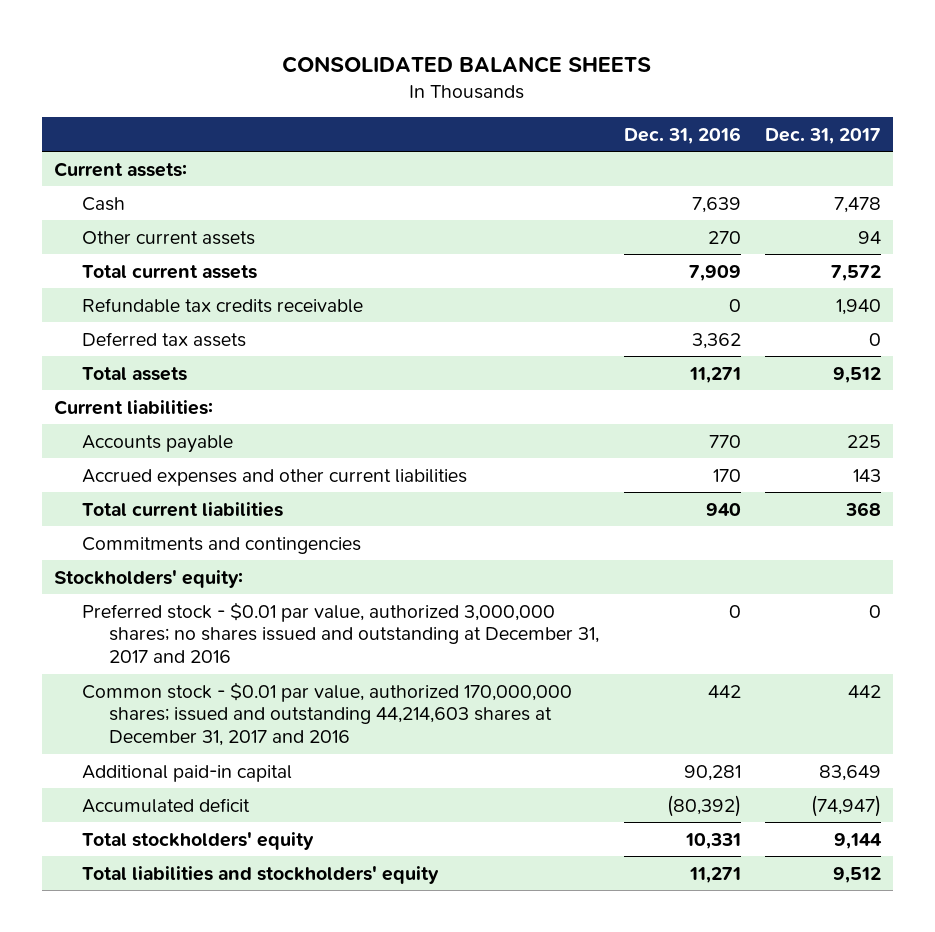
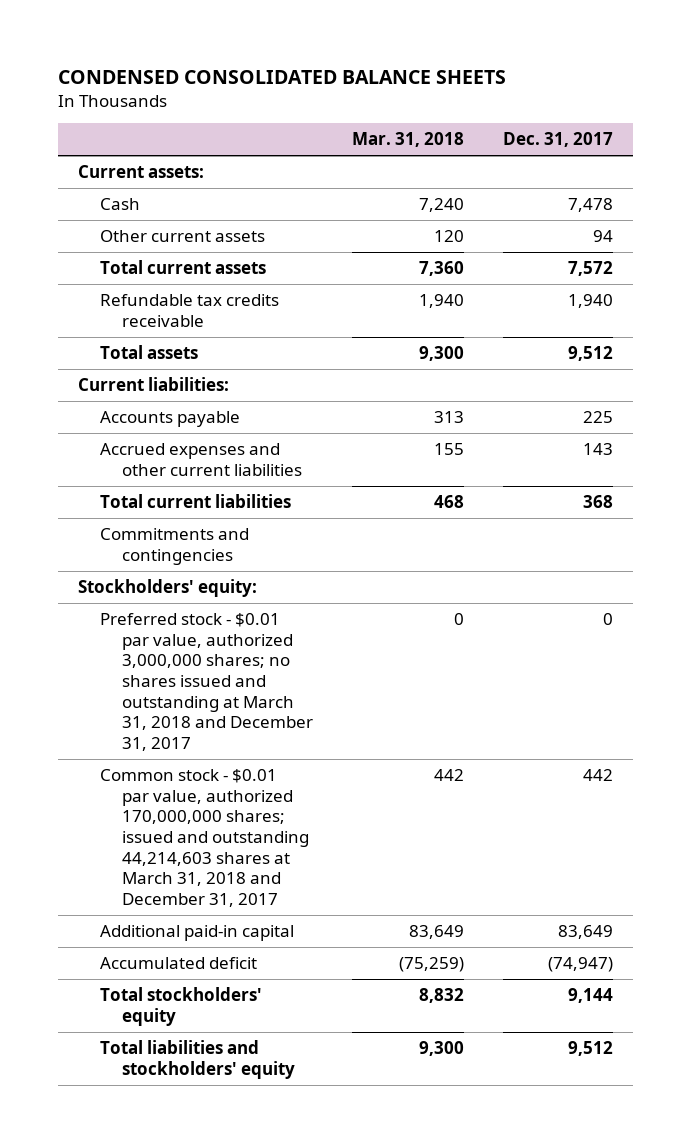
[282,55,652,73] CONSOLIDATED BALANCE SHEETS -> [57,69,506,84] CONDENSED CONSOLIDATED BALANCE SHEETS
[623,126,741,144] Dec. 31, 2016 -> none
none -> [351,132,464,148] Mar. 31, 2018
[81,331,246,347] Deferred tax assets -> none
[81,601,600,664] Preferred stock - $0.01 par value, authorized 3,000,000 shares; no shares issued and outstanding at December 31, 2017 and 2016 -> [99,613,313,752] Preferred stock - $0.01 par value, authorized 3,000,000 shares; no shares issued and outstanding at March 31, 2018 and December 31, 2017
[81,681,572,747] Common stock - $0.01 par value, authorized 170,000,000 shares; issued and outstanding 44,214,603 shares at December 31, 2017 and 2016 -> [99,769,309,908] Common stock - $0.01 par value, authorized 170,000,000 shares; issued and outstanding 44,214,603 shares at March 31, 2018 and December 31, 2017

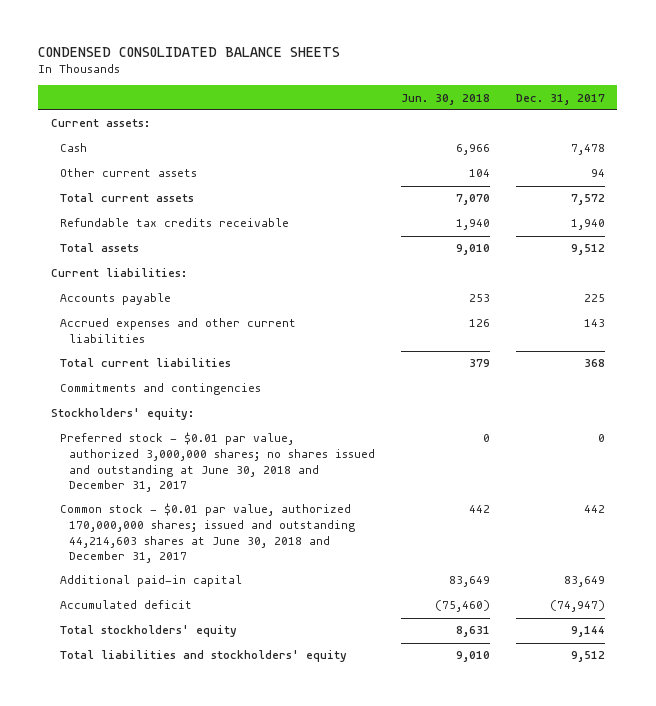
[351,132,464,148] Mar. 31, 2018 -> none
none -> [400,93,490,105] Jun. 30, 2018
[99,613,313,752] Preferred stock - $0.01 par value, authorized 3,000,000 shares; no shares issued and outstanding at March 31, 2018 and December 31, 2017 -> [60,432,375,493] Preferred stock - $0.01 par value, authorized 3,000,000 shares; no shares issued and outstanding at June 30, 2018 and December 31, 2017
[99,769,309,908] Common stock - $0.01 par value, authorized 170,000,000 shares; issued and outstanding 44,214,603 shares at March 31, 2018 and December 31, 2017 -> [60,503,355,564] Common stock - $0.01 par value, authorized 170,000,000 shares; issued and outstanding 44,214,603 shares at June 30, 2018 and December 31, 2017

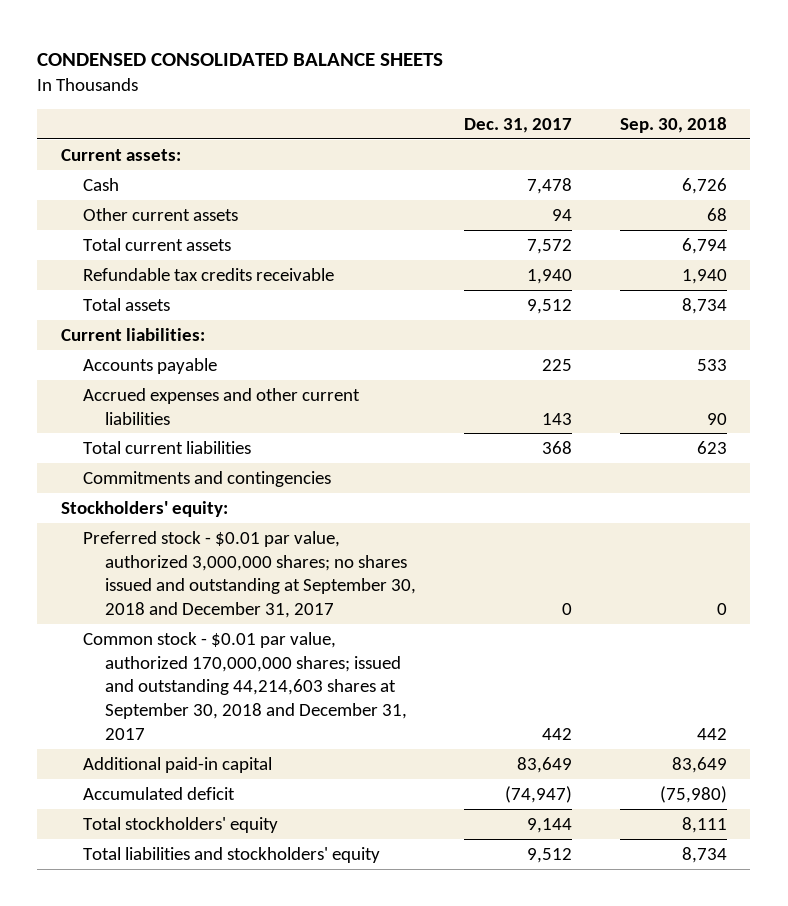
[400,93,490,105] Jun. 30, 2018 -> none
none -> [619,116,727,133] Sep. 30, 2018
[60,432,375,493] Preferred stock - $0.01 par value, authorized 3,000,000 shares; no shares issued and outstanding at June 30, 2018 and December 31, 2017 -> [83,530,417,619] Preferred stock - $0.01 par value, authorized 3,000,000 shares; no shares issued and outstanding at September 30, 2018 and December 31, 2017
[60,503,355,564] Common stock - $0.01 par value, authorized 170,000,000 shares; issued and outstanding 44,214,603 shares at June 30, 2018 and December 31, 2017 -> [83,631,408,740] Common stock - $0.01 par value, authorized 170,000,000 shares; issued and outstanding 44,214,603 shares at September 30, 2018 and December 31, 2017

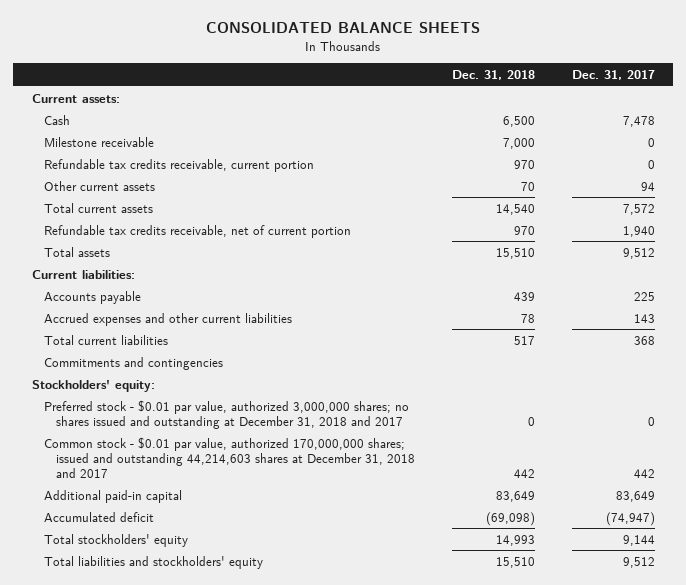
[37,52,444,66] CONDENSED CONSOLIDATED BALANCE SHEETS -> [206,22,481,34] CONSOLIDATED BALANCE SHEETS
[619,116,727,133] Sep. 30, 2018 -> none
none -> [451,70,535,81] Dec. 31, 2018
none -> [43,136,154,147] Milestone receivable
none -> [43,158,314,172] Refundable tax credits receivable, current portion
[83,267,335,281] Refundable tax credits receivable -> [43,224,351,238] Refundable tax credits receivable, net of current portion
[83,530,417,619] Preferred stock - $0.01 par value, authorized 3,000,000 shares; no shares issued and outstanding at September 30, 2018 and December 31, 2017 -> [43,399,409,429] Preferred stock - $0.01 par value, authorized 3,000,000 shares; no shares issued and outstanding at December 31, 2018 and 2017
[83,631,408,740] Common stock - $0.01 par value, authorized 170,000,000 shares; issued and outstanding 44,214,603 shares at September 30, 2018 and December 31, 2017 -> [43,436,415,478] Common stock - $0.01 par value, authorized 170,000,000 shares; issued and outstanding 44,214,603 shares at December 31, 2018 and 2017

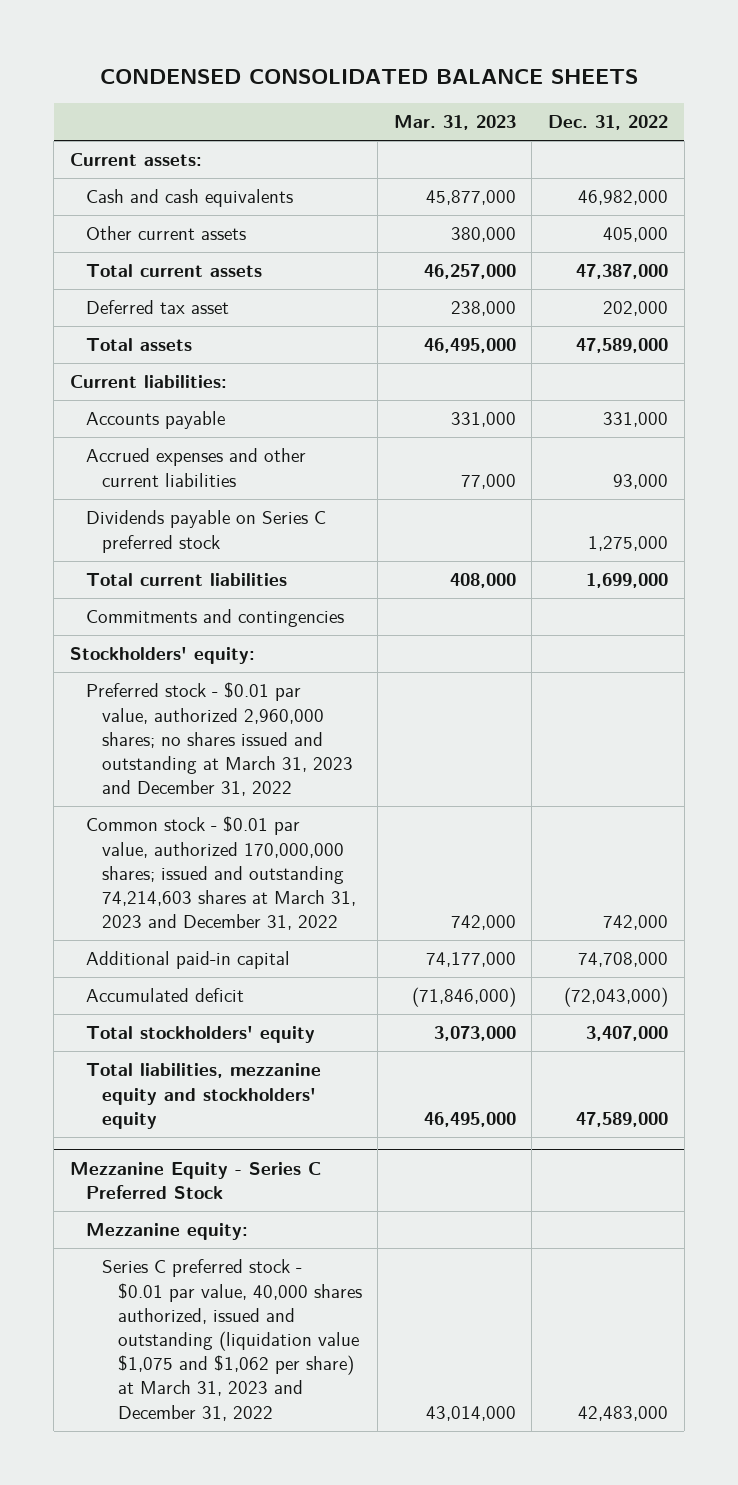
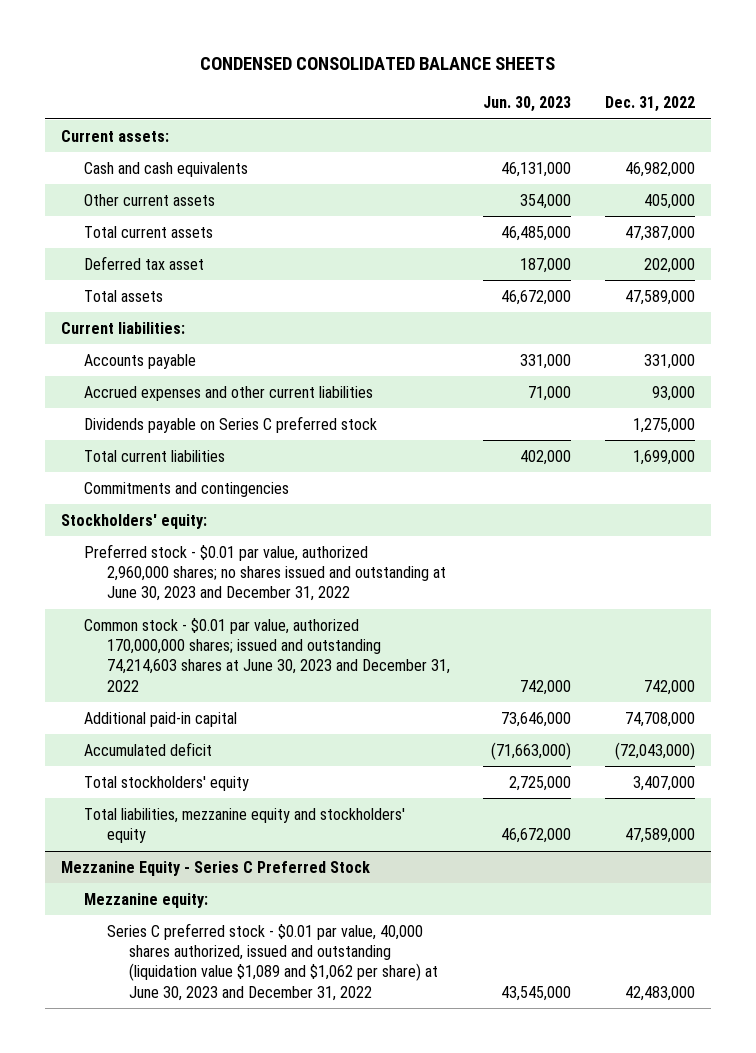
[393,114,516,130] Mar. 31, 2023 -> none
none -> [483,96,572,113] Jun. 30, 2023
[85,682,353,797] Preferred stock - $0.01 par value, authorized 2,960,000 shares; no shares issued and outstanding at March 31, 2023 and December 31, 2022 -> [84,543,446,602] Preferred stock - $0.01 par value, authorized 2,960,000 shares; no shares issued and outstanding at June 30, 2023 and December 31, 2022
[85,816,356,931] Common stock - $0.01 par value, authorized 170,000,000 shares; issued and outstanding 74,214,603 shares at March 31, 2023 and December 31, 2022 -> [84,617,450,692] Common stock - $0.01 par value, authorized 170,000,000 shares; issued and outstanding 74,214,603 shares at June 30, 2023 and December 31, 2022
[101,1259,362,1421] Series C preferred stock - $0.01 par value, 40,000 shares authorized, issued and outstanding (liquidation value $1,075 and $1,062 per share) at March 31, 2023 and December 31, 2022 -> [106,922,439,1001] Series C preferred stock - $0.01 par value, 40,000 shares authorized, issued and outstanding (liquidation value $1,089 and $1,062 per share) at June 30, 2023 and December 31, 2022

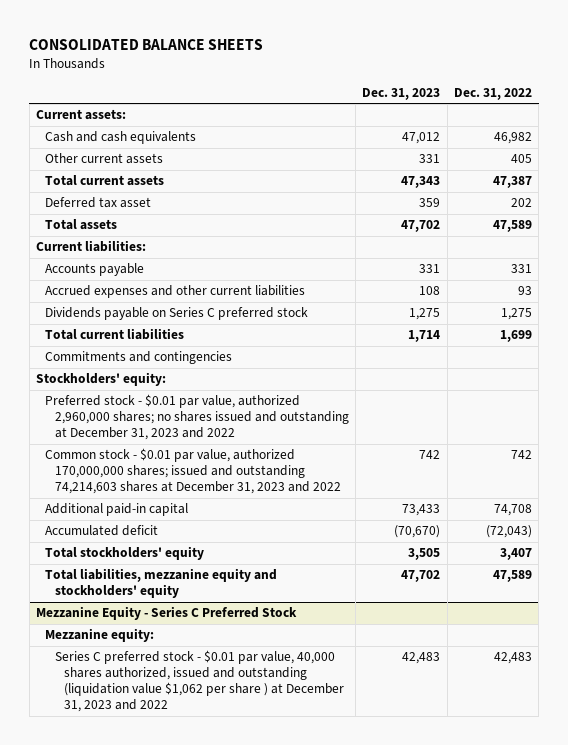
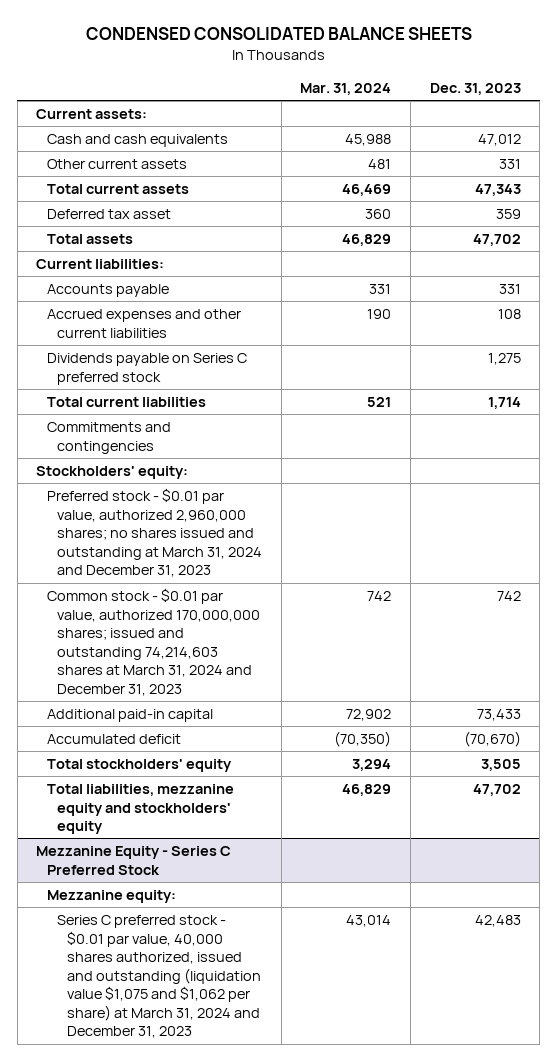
[29,39,264,51] CONSOLIDATED BALANCE SHEETS -> [85,27,472,41] CONDENSED CONSOLIDATED BALANCE SHEETS
[453,87,532,100] Dec. 31, 2022 -> none
none -> [300,82,392,95] Mar. 31, 2024
[45,394,349,441] Preferred stock - $0.01 par value, authorized 2,960,000 shares; no shares issued and outstanding at December 31, 2023 and 2022 -> [46,488,263,578] Preferred stock - $0.01 par value, authorized 2,960,000 shares; no shares issued and outstanding at March 31, 2024 and December 31, 2023
[45,448,341,495] Common stock - $0.01 par value, authorized 170,000,000 shares; issued and outstanding 74,214,603 shares at December 31, 2023 and 2022 -> [46,588,261,696] Common stock - $0.01 par value, authorized 170,000,000 shares; issued and outstanding 74,214,603 shares at March 31, 2024 and December 31, 2023
[54,650,345,713] Series C preferred stock - $0.01 par value, 40,000 shares authorized, issued and outstanding (liquidation value $1,062 per share ) at December 31, 2023 and 2022 -> [57,915,262,1039] Series C preferred stock - $0.01 par value, 40,000 shares authorized, issued and outstanding (liquidation value $1,075 and $1,062 per share) at March 31, 2024 and December 31, 2023

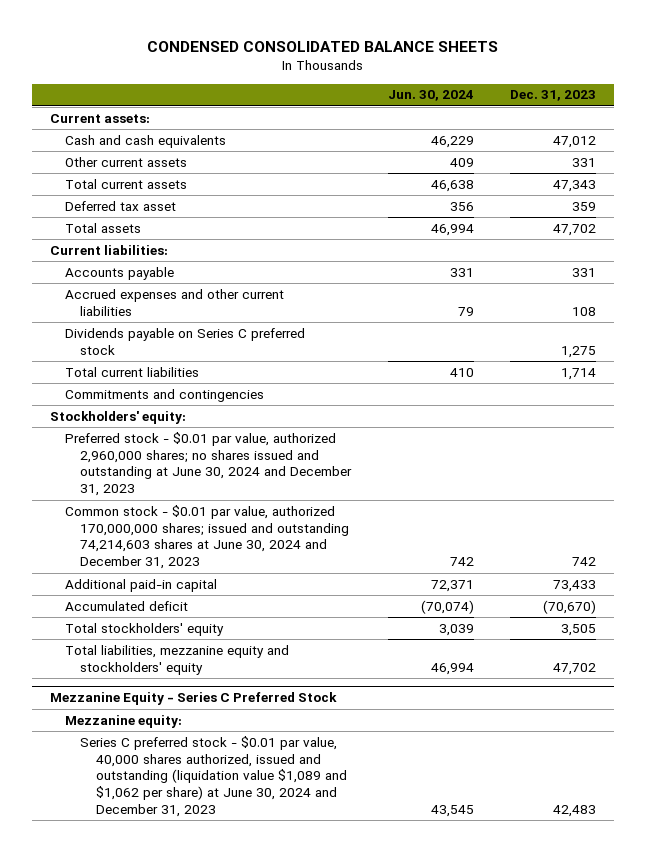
[300,82,392,95] Mar. 31, 2024 -> none
none -> [387,90,474,102] Jun. 30, 2024
[46,488,263,578] Preferred stock - $0.01 par value, authorized 2,960,000 shares; no shares issued and outstanding at March 31, 2024 and December 31, 2023 -> [65,431,353,497] Preferred stock - $0.01 par value, authorized 2,960,000 shares; no shares issued and outstanding at June 30, 2024 and December 31, 2023
[46,588,261,696] Common stock - $0.01 par value, authorized 170,000,000 shares; issued and outstanding 74,214,603 shares at March 31, 2024 and December 31, 2023 -> [65,504,350,570] Common stock - $0.01 par value, authorized 170,000,000 shares; issued and outstanding 74,214,603 shares at June 30, 2024 and December 31, 2023
[57,915,262,1039] Series C preferred stock - $0.01 par value, 40,000 shares authorized, issued and outstanding (liquidation value $1,075 and $1,062 per share) at March 31, 2024 and December 31, 2023 -> [80,735,347,818] Series C preferred stock - $0.01 par value, 40,000 shares authorized, issued and outstanding (liquidation value $1,089 and $1,062 per share) at June 30, 2024 and December 31, 2023

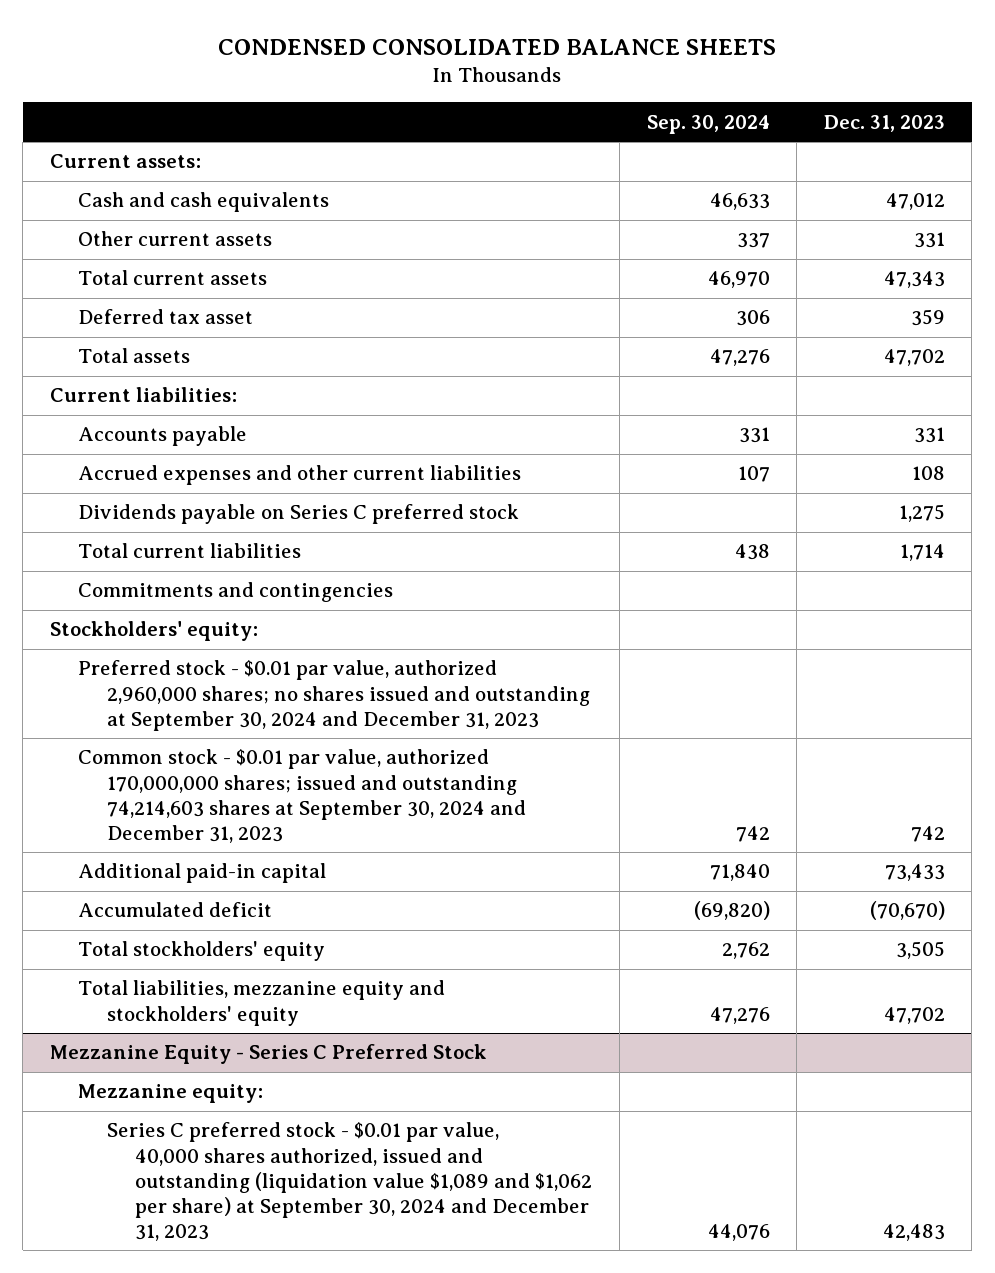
[387,90,474,102] Jun. 30, 2024 -> none
none -> [646,114,770,134] Sep. 30, 2024
[65,431,353,497] Preferred stock - $0.01 par value, authorized 2,960,000 shares; no shares issued and outstanding at June 30, 2024 and December 31, 2023 -> [78,660,590,731] Preferred stock - $0.01 par value, authorized 2,960,000 shares; no shares issued and outstanding at September 30, 2024 and December 31, 2023
[65,504,350,570] Common stock - $0.01 par value, authorized 170,000,000 shares; issued and outstanding 74,214,603 shares at June 30, 2024 and December 31, 2023 -> [78,749,526,843] Common stock - $0.01 par value, authorized 170,000,000 shares; issued and outstanding 74,214,603 shares at September 30, 2024 and December 31, 2023
[80,735,347,818] Series C preferred stock - $0.01 par value, 40,000 shares authorized, issued and outstanding (liquidation value $1,089 and $1,062 per share) at June 30, 2024 and December 31, 2023 -> [106,1122,593,1241] Series C preferred stock - $0.01 par value, 40,000 shares authorized, issued and outstanding (liquidation value $1,089 and $1,062 per share) at September 30, 2024 and December 31, 2023

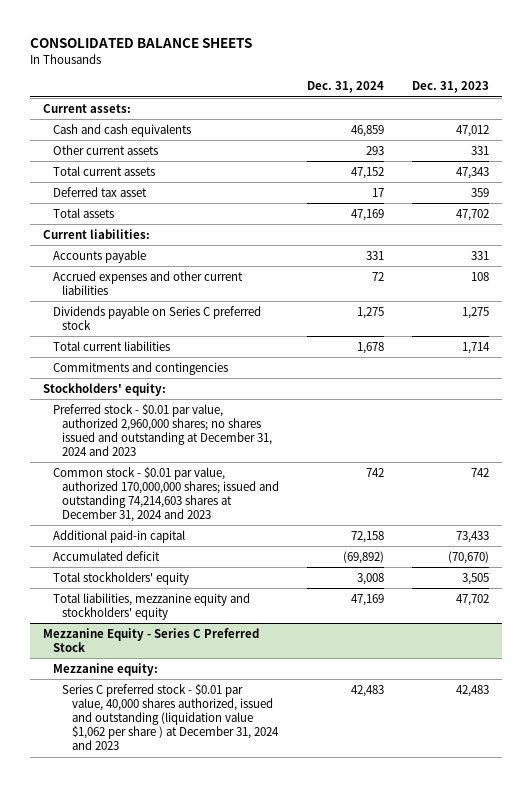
[218,38,777,55] CONDENSED CONSOLIDATED BALANCE SHEETS -> [29,37,252,48] CONSOLIDATED BALANCE SHEETS
[646,114,770,134] Sep. 30, 2024 -> none
none -> [306,81,384,94] Dec. 31, 2024
[78,660,590,731] Preferred stock - $0.01 par value, authorized 2,960,000 shares; no shares issued and outstanding at September 30, 2024 and December 31, 2023 -> [52,403,273,457] Preferred stock - $0.01 par value, authorized 2,960,000 shares; no shares issued and outstanding at December 31, 2024 and 2023
[78,749,526,843] Common stock - $0.01 par value, authorized 170,000,000 shares; issued and outstanding 74,214,603 shares at September 30, 2024 and December 31, 2023 -> [52,466,280,523] Common stock - $0.01 par value, authorized 170,000,000 shares; issued and outstanding 74,214,603 shares at December 31, 2024 and 2023
[106,1122,593,1241] Series C preferred stock - $0.01 par value, 40,000 shares authorized, issued and outstanding (liquidation value $1,089 and $1,062 per share) at September 30, 2024 and December 31, 2023 -> [62,683,279,751] Series C preferred stock - $0.01 par value, 40,000 shares authorized, issued and outstanding (liquidation value $1,062 per share ) at December 31, 2024 and 2023

